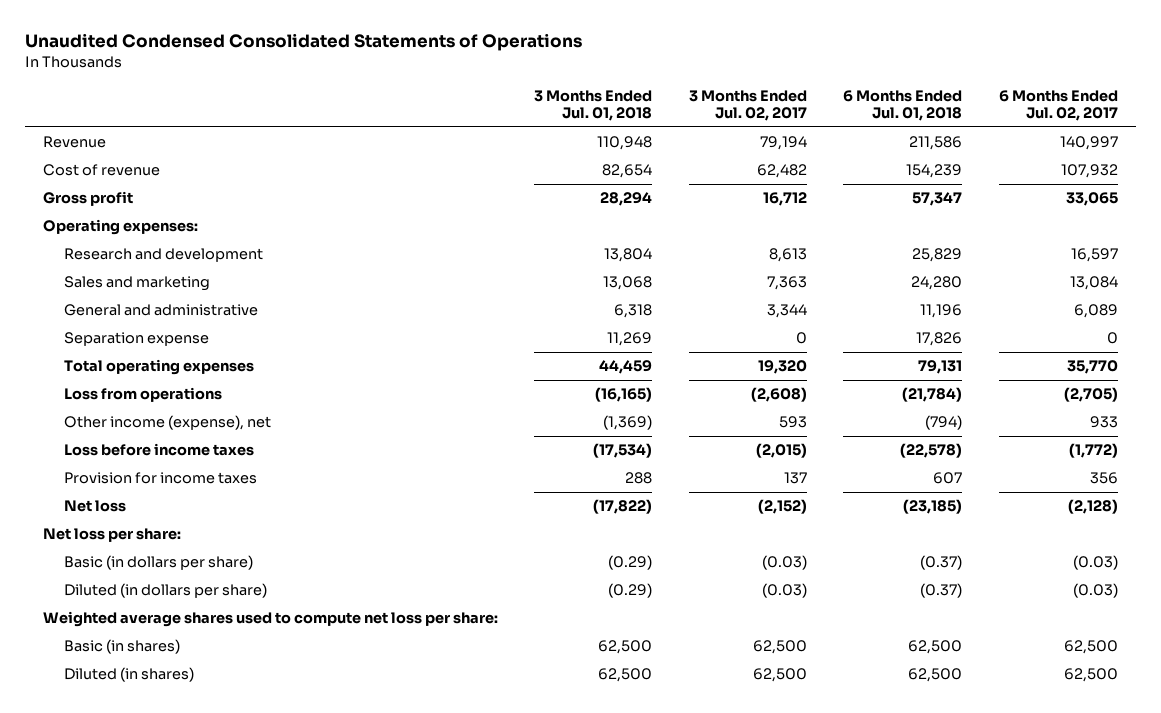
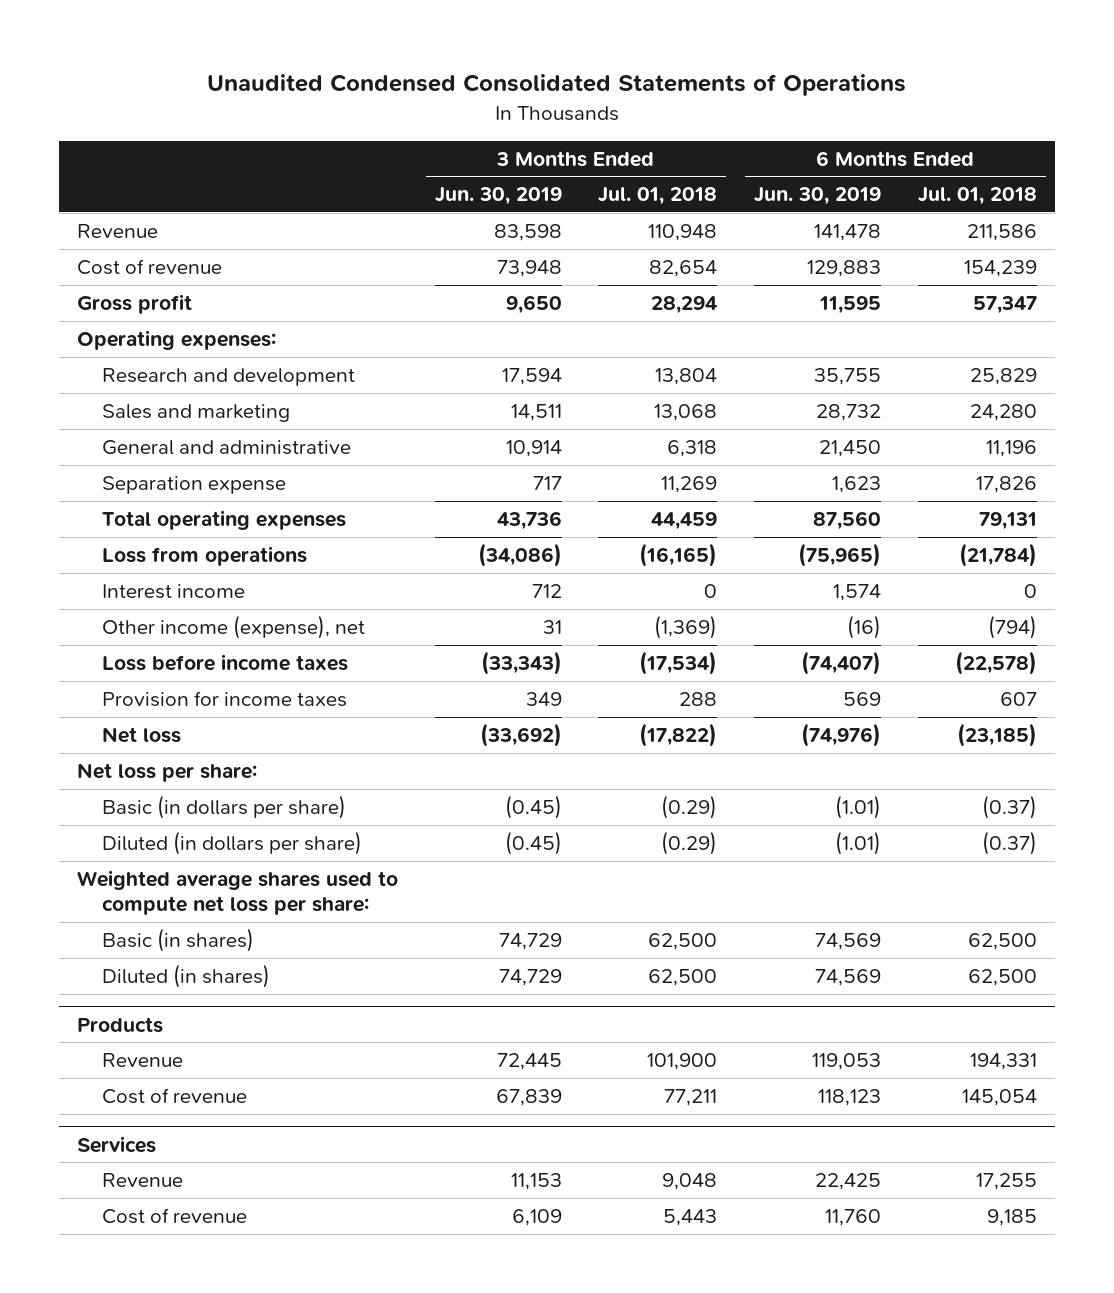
[688,90,807,122] 3 Months Ended Jul. 02, 2017 -> none
[998,90,1118,122] 6 Months Ended Jul. 02, 2017 -> none
none -> [434,187,562,206] Jun. 30, 2019
none -> [753,187,881,206] Jun. 30, 2019
none -> [101,583,245,599] Interest income
none -> [77,1016,164,1033] Products
none -> [101,1052,183,1067] Revenue
none -> [101,1087,247,1104] Cost of revenue
none -> [77,1135,157,1153] Services
none -> [101,1172,183,1187] Revenue
none -> [101,1207,247,1224] Cost of revenue

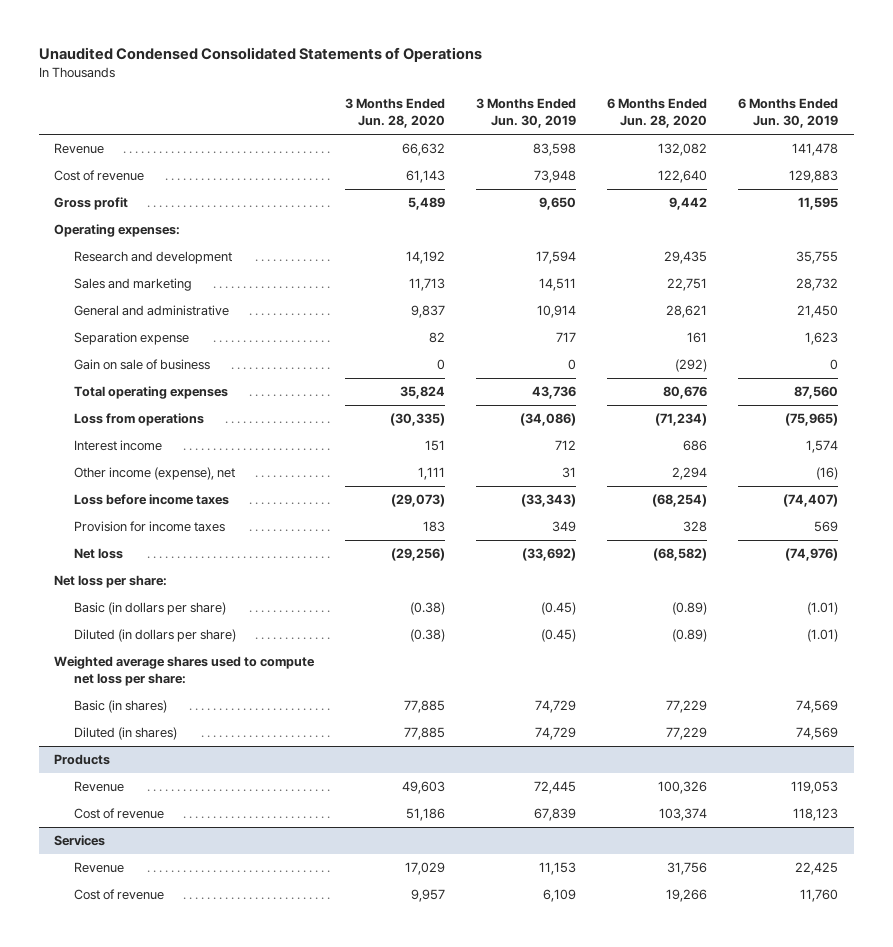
[598,187,718,206] Jul. 01, 2018 -> none
[917,187,1037,206] Jul. 01, 2018 -> none
none -> [345,98,446,129] 3 Months Ended Jun. 28, 2020
none -> [607,98,708,129] 6 Months Ended Jun. 28, 2020
none -> [73,359,210,371] Gain on sale of business

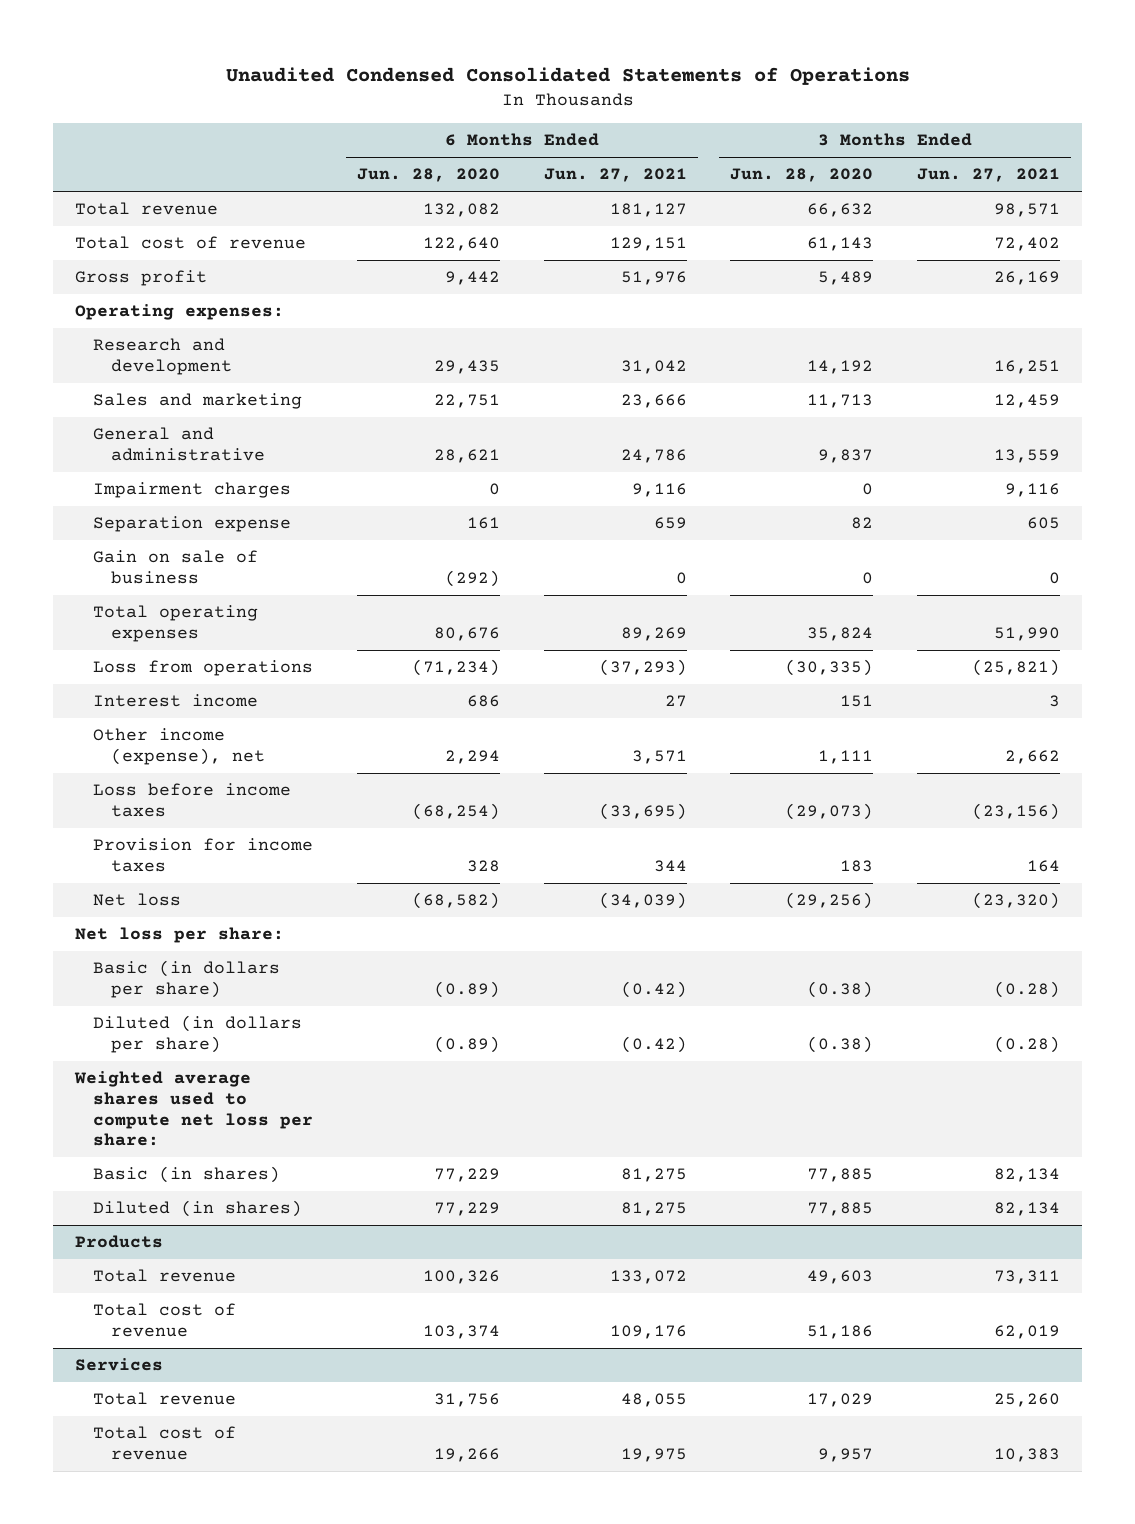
[476,98,577,129] 3 Months Ended Jun. 30, 2019 -> none
[738,98,839,129] 6 Months Ended Jun. 30, 2019 -> none
none -> [543,168,687,183] Jun. 27, 2021
none -> [917,168,1061,183] Jun. 27, 2021
[54,143,105,155] Revenue -> [74,202,218,216] Total revenue
[54,170,145,182] Cost of revenue -> [74,236,306,250] Total cost of revenue
none -> [92,482,291,499] Impairment charges
[73,781,124,793] Revenue -> [92,1269,236,1283] Total revenue
[73,808,164,820] Cost of revenue -> [92,1303,236,1337] Total cost of revenue
[73,862,124,874] Revenue -> [92,1392,236,1406] Total revenue
[73,889,164,901] Cost of revenue -> [92,1426,236,1460] Total cost of revenue

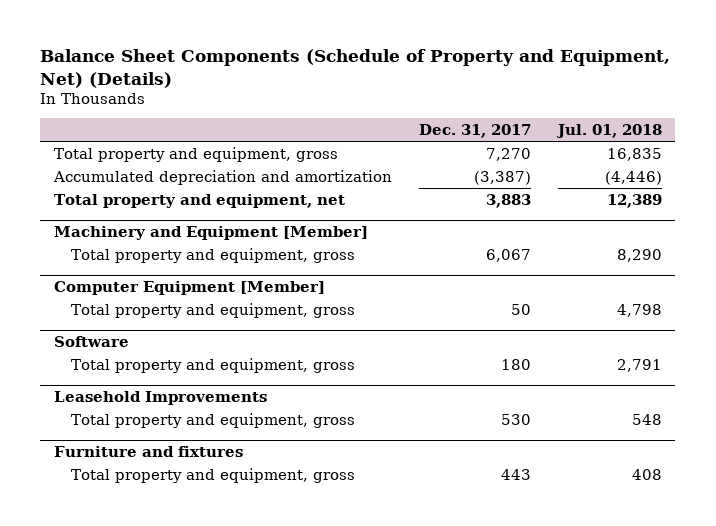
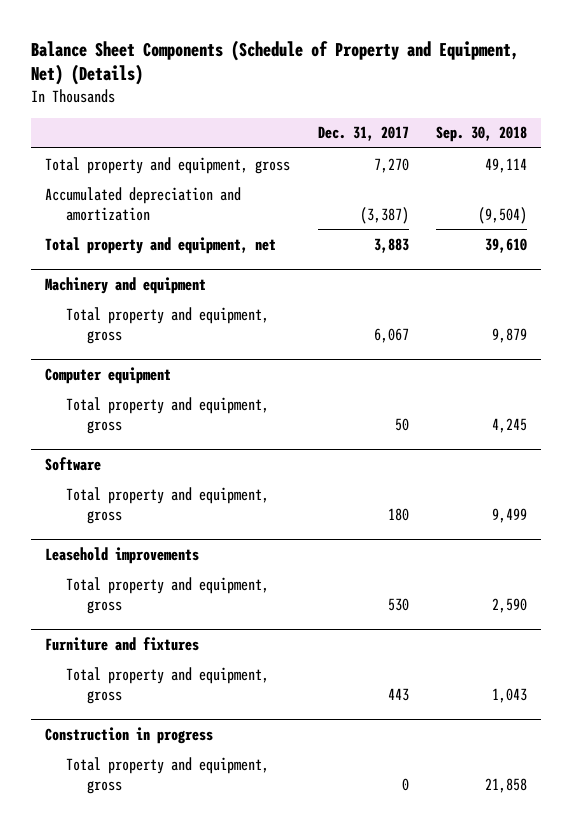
[555,123,662,138] Jul. 01, 2018 -> none
none -> [436,126,528,143] Sep. 30, 2018
[53,225,368,240] Machinery and Equipment [Member] -> [44,276,206,294] Machinery and equipment
[53,280,325,295] Computer Equipment [Member] -> [44,366,171,384] Computer equipment
[53,390,267,405] Leasehold Improvements -> [44,546,199,564] Leasehold improvements
none -> [44,726,213,744] Construction in progress
none -> [65,756,269,794] Total property and equipment, gross

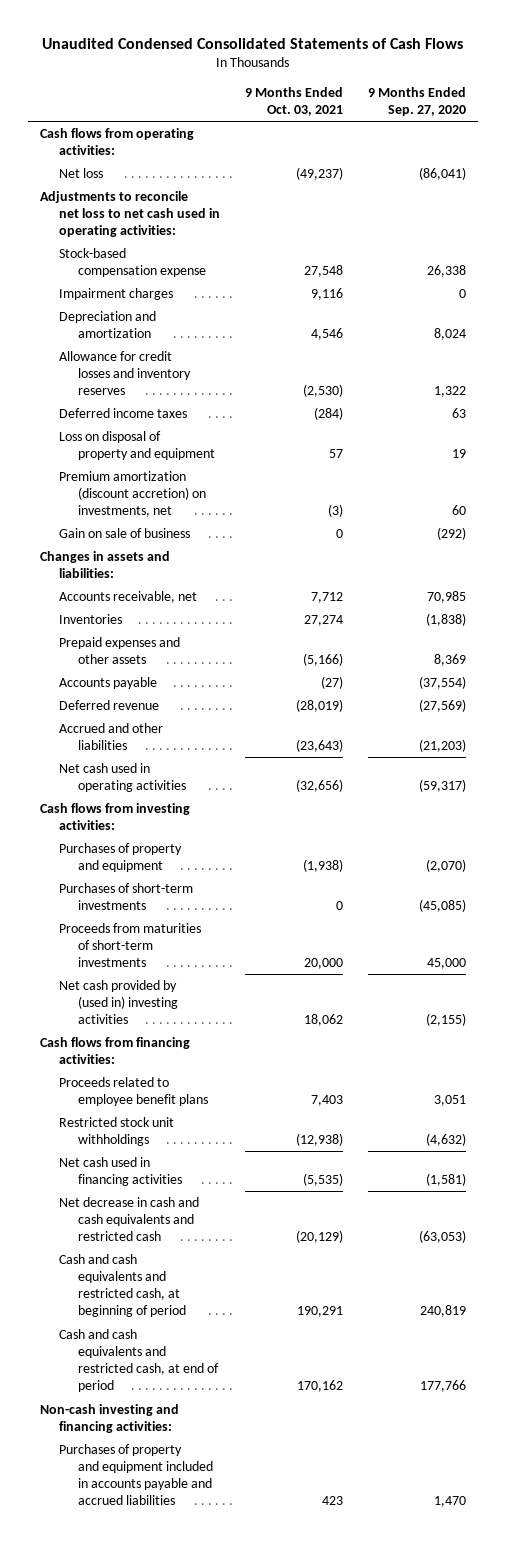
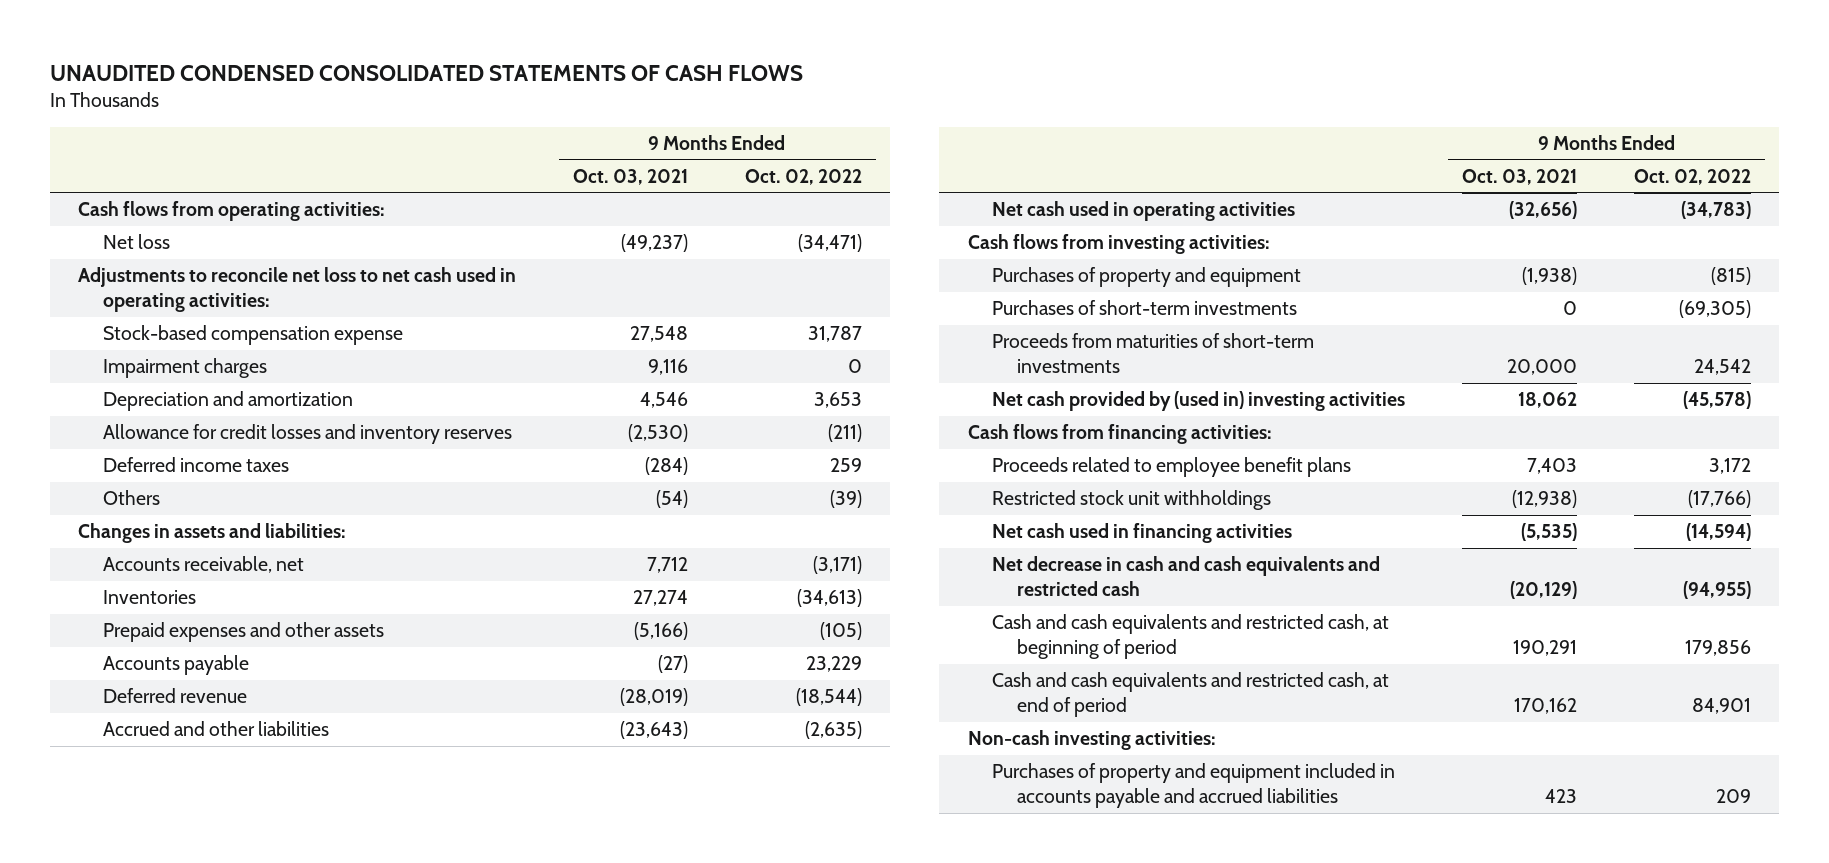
[42,37,464,49] Unaudited Condensed Consolidated Statements of Cash Flows -> [49,64,803,81] UNAUDITED CONDENSED CONSOLIDATED STATEMENTS OF CASH FLOWS
[368,86,467,117] 9 Months Ended Sep. 27, 2020 -> none
none -> [744,168,862,185] Oct. 02, 2022
[59,431,216,461] Loss on disposal of property and equipment -> none
[59,471,207,518] Premium amortization (discount accretion) on investments, net -> none
[59,528,191,539] Gain on sale of business -> none
none -> [102,490,160,506] Others
[40,1404,180,1434] Non-cash investing and financing activities: -> [967,730,1216,751] Non-cash investing activities:

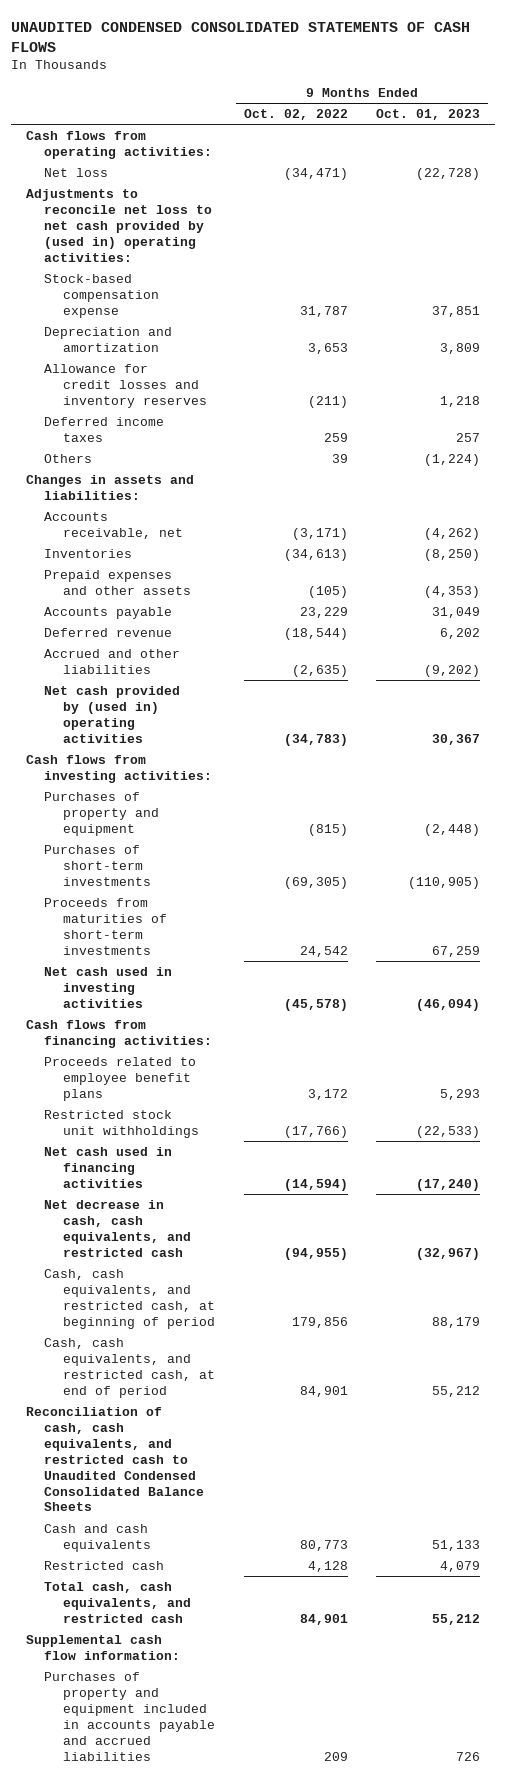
[573,168,689,185] Oct. 03, 2021 -> none
none -> [376,109,481,121] Oct. 01, 2023
[78,267,517,313] Adjustments to reconcile net loss to net cash used in operating activities: -> [25,188,213,262] Adjustments to reconcile net loss to net cash provided by (used in) operating activities:
[102,358,267,379] Impairment charges -> none
[829,490,862,509] (39) -> [331,453,348,463] 39
[992,201,1296,222] Net cash used in operating activities -> [44,685,181,743] Net cash provided by (used in) operating activities
[992,391,1406,412] Net cash provided by (used in) investing activities -> [44,966,173,1008] Net cash used in investing activities
[992,556,1381,597] Net decrease in cash and cash equivalents and restricted cash -> [44,1199,191,1257] Net decrease in cash, cash equivalents, and restricted cash
[992,614,1390,660] Cash and cash equivalents and restricted cash, at beginning of period -> [44,1268,215,1329] Cash, cash equivalents, and restricted cash, at beginning of period
[992,672,1390,718] Cash and cash equivalents and restricted cash, at end of period -> [44,1337,215,1398] Cash, cash equivalents, and restricted cash, at end of period
none -> [25,1406,205,1512] Reconciliation of cash, cash equivalents, and restricted cash to Unaudited Condensed Consolidated Balance Sheets
none -> [44,1523,151,1552] Cash and cash equivalents
none -> [44,1560,165,1570] Restricted cash
none -> [44,1581,191,1623] Total cash, cash equivalents, and restricted cash
[967,730,1216,751] Non-cash investing activities: -> [25,1634,181,1660] Supplemental cash flow information:

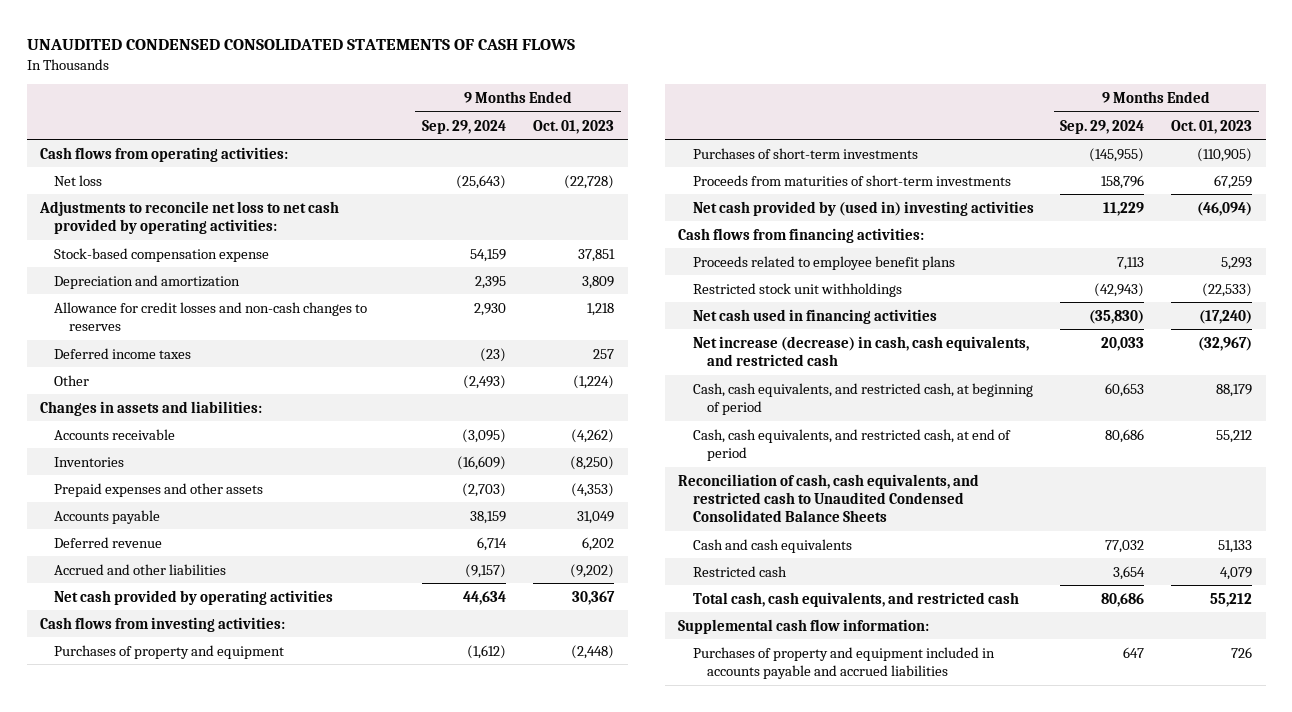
[243,109,348,121] Oct. 02, 2022 -> none
none -> [422,119,507,134] Sep. 29, 2024
[25,188,213,262] Adjustments to reconcile net loss to net cash provided by (used in) operating activities: -> [38,200,339,235] Adjustments to reconcile net loss to net cash provided by operating activities:
[44,363,207,408] Allowance for credit losses and inventory reserves -> [54,301,368,332] Allowance for credit losses and non-cash changes to reserves
[44,453,93,463] Others -> [54,374,90,386] Other
[44,511,183,539] Accounts receivable, net -> [54,428,176,440] Accounts receivable
[44,685,181,743] Net cash provided by (used in) operating activities -> [54,589,334,605] Net cash provided by operating activities
[44,966,173,1008] Net cash used in investing activities -> [692,200,1034,216] Net cash provided by (used in) investing activities
[44,1199,191,1257] Net decrease in cash, cash equivalents, and restricted cash -> [692,335,1029,367] Net increase (decrease) in cash, cash equivalents, and restricted cash

